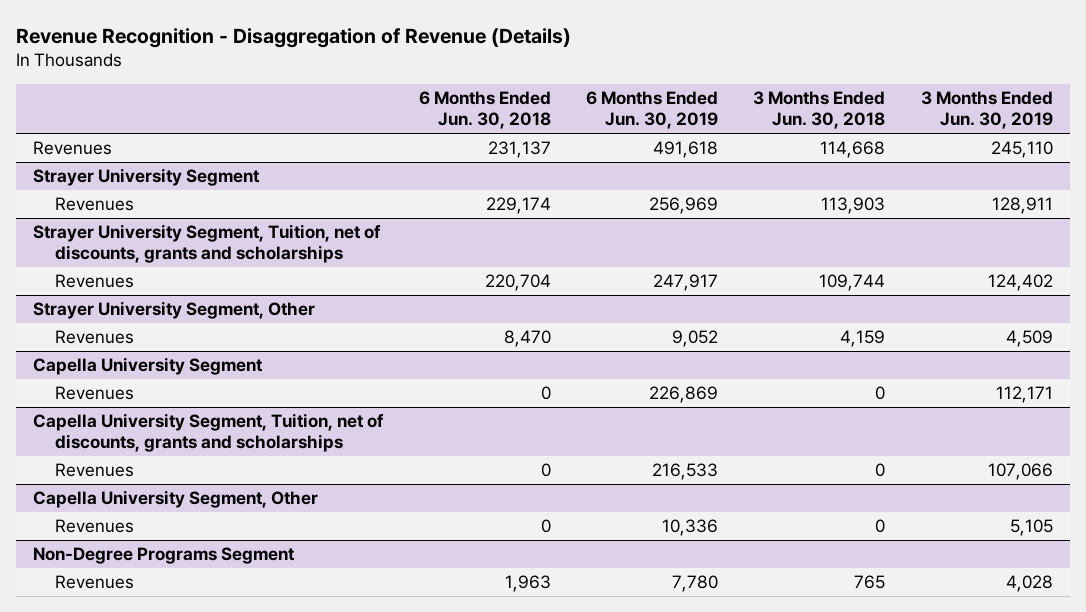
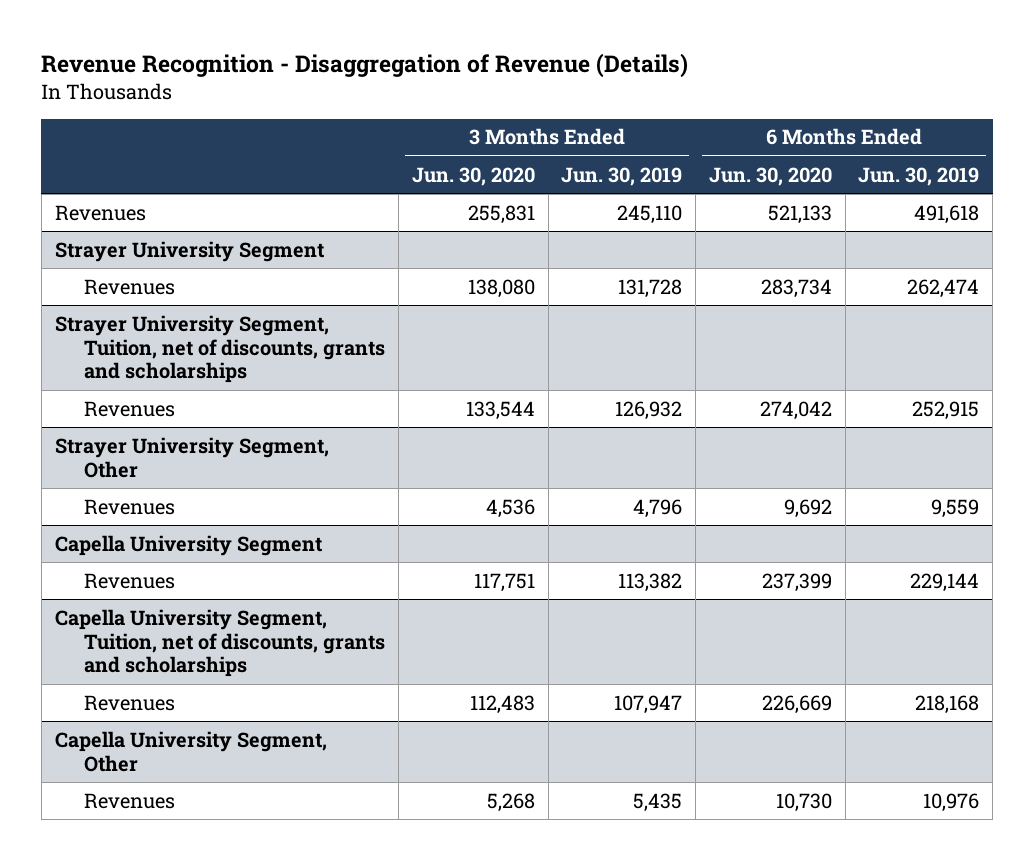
[418,91,551,130] 6 Months Ended Jun. 30, 2018 -> none
[753,91,886,130] 3 Months Ended Jun. 30, 2018 -> none
none -> [411,166,535,186] Jun. 30, 2020
none -> [708,166,832,186] Jun. 30, 2020
[648,197,718,215] 256,969 -> [907,278,980,298] 262,474
[991,197,1053,215] 128,911 -> [618,278,683,298] 131,728
[652,274,718,292] 247,917 -> [912,400,980,420] 252,915
[987,274,1053,292] 124,402 -> [615,400,683,420] 126,932
[671,330,718,348] 9,052 -> [931,498,980,518] 9,559
[1005,330,1053,348] 4,509 -> [633,498,683,518] 4,796
[648,386,718,404] 226,869 -> [910,572,980,592] 229,144
[995,386,1053,404] 112,171 -> [618,572,683,592] 113,382
[651,463,718,481] 216,533 -> [915,694,980,714] 218,168
[987,463,1053,481] 107,066 -> [614,694,683,714] 107,947
[33,547,296,565] Non-Degree Programs Segment -> none
[54,575,134,590] Revenues -> none
[661,519,718,537] 10,336 -> [923,792,980,812] 10,976
[1009,519,1053,537] 5,105 -> [633,792,683,812] 5,435

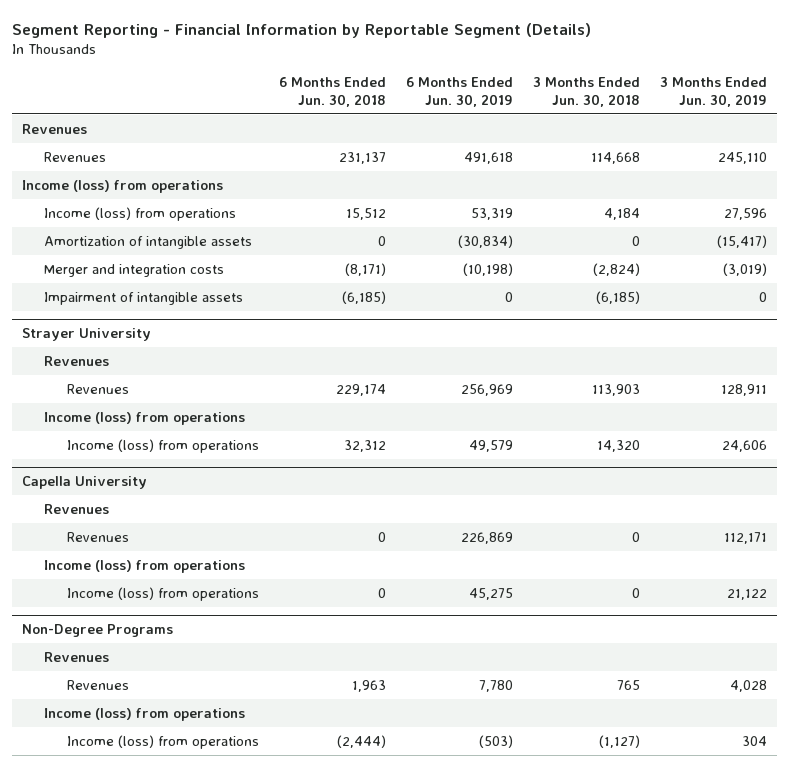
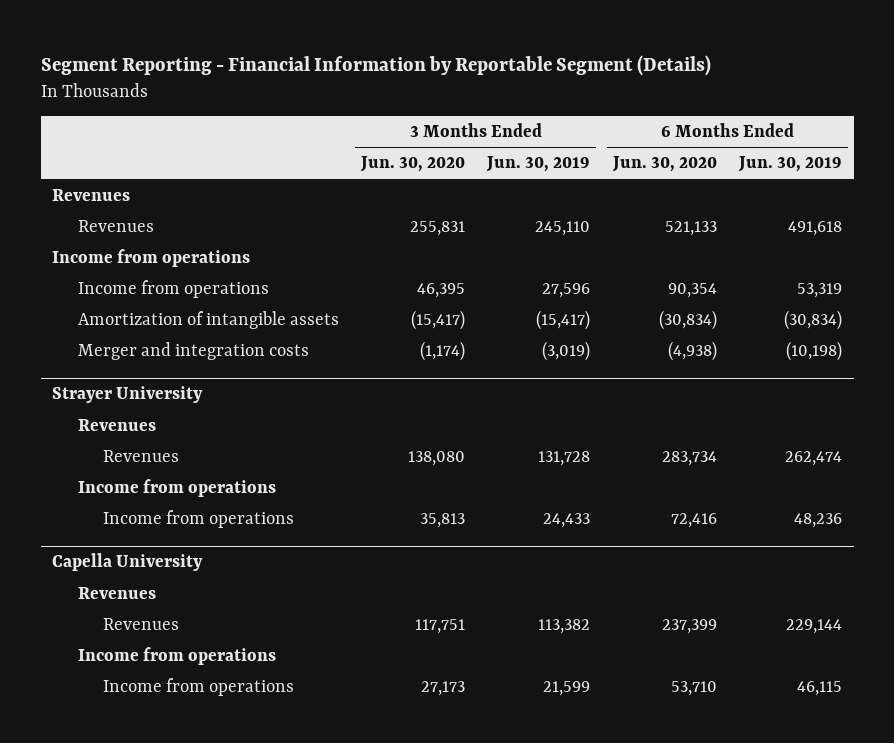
[278,76,386,107] 6 Months Ended Jun. 30, 2018 -> none
[532,76,640,107] 3 Months Ended Jun. 30, 2018 -> none
none -> [360,156,466,173] Jun. 30, 2020
none -> [611,156,717,173] Jun. 30, 2020
[22,179,224,193] Income (loss) from operations -> [51,249,250,268] Income from operations
[44,206,237,221] Income (loss) from operations -> [77,280,269,299] Income from operations
[44,291,244,305] Impairment of intangible assets -> none
[460,383,513,396] 256,969 -> [785,451,843,467] 262,474
[721,383,768,396] 128,911 -> [538,451,591,467] 131,728
[44,411,246,425] Income (loss) from operations -> [77,479,276,498] Income from operations
[66,438,259,453] Income (loss) from operations -> [103,510,295,529] Income from operations
[468,439,513,452] 49,579 -> [794,513,843,529] 48,236
[722,439,768,452] 24,606 -> [543,513,591,529] 24,433
[22,624,174,638] Non-Degree Programs -> none
[44,651,110,662] Revenues -> none
[66,679,129,690] Revenues -> none
[44,707,246,721] Income (loss) from operations -> none
[66,734,259,749] Income (loss) from operations -> none
[460,531,513,544] 226,869 -> [786,619,843,635] 229,144
[724,531,768,544] 112,171 -> [538,619,591,635] 113,382
[44,559,246,573] Income (loss) from operations -> [77,647,276,666] Income from operations
[66,586,259,601] Income (loss) from operations -> [103,678,295,697] Income from operations
[468,587,513,600] 45,275 -> [797,681,843,697] 46,115
[727,588,768,600] 21,122 -> [543,681,591,697] 21,599

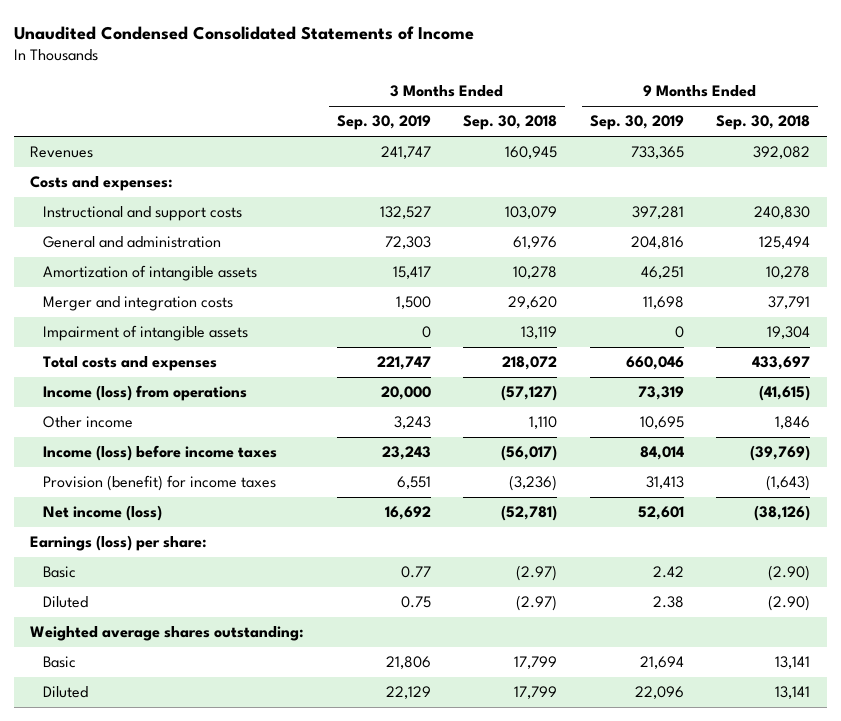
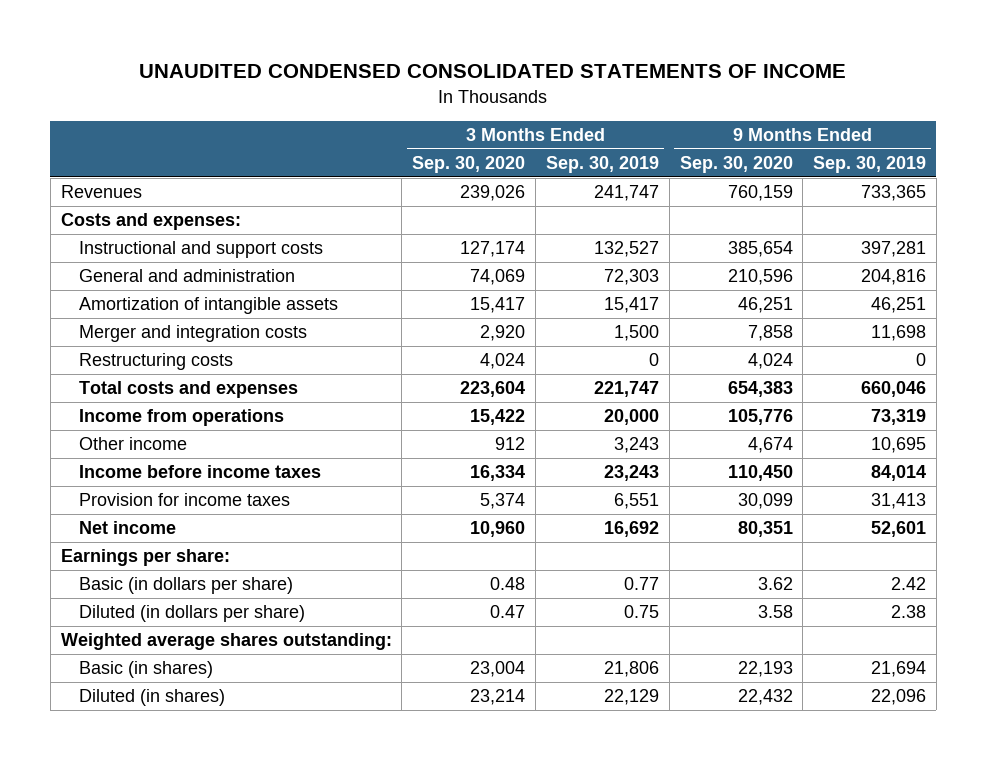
[14,25,475,40] Unaudited Condensed Consolidated Statements of Income -> [139,64,847,79] UNAUDITED CONDENSED CONSOLIDATED STATEMENTS OF INCOME
[463,115,558,131] Sep. 30, 2018 -> none
[716,115,811,131] Sep. 30, 2018 -> none
none -> [412,155,526,173] Sep. 30, 2020
none -> [679,155,793,173] Sep. 30, 2020
[42,325,248,342] Impairment of intangible assets -> none
none -> [79,353,234,371] Restructuring costs
[42,385,247,402] Income (loss) from operations -> [79,409,285,427] Income from operations
[42,445,277,462] Income (loss) before income taxes -> [79,465,322,479] Income before income taxes
[42,475,276,492] Provision (benefit) for income taxes -> [79,493,291,507] Provision for income taxes
[42,505,162,522] Net income (loss) -> [79,521,177,535] Net income
[30,535,208,552] Earnings (loss) per share: -> [60,549,230,567] Earnings per share:
[42,566,76,579] Basic -> [79,577,294,595] Basic (in dollars per share)
[42,596,88,609] Diluted -> [79,605,306,623] Diluted (in dollars per share)
[42,656,76,669] Basic -> [79,661,214,679] Basic (in shares)
[42,686,88,699] Diluted -> [79,689,226,707] Diluted (in shares)

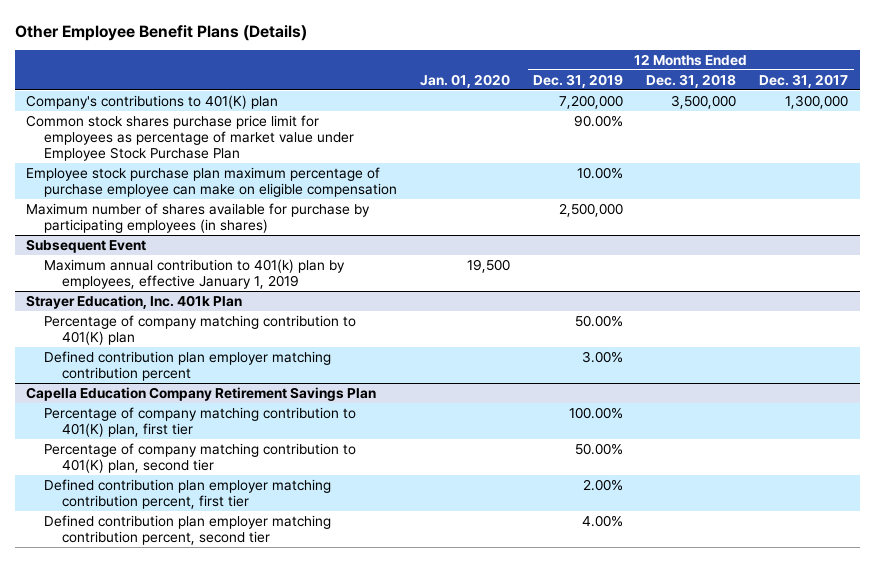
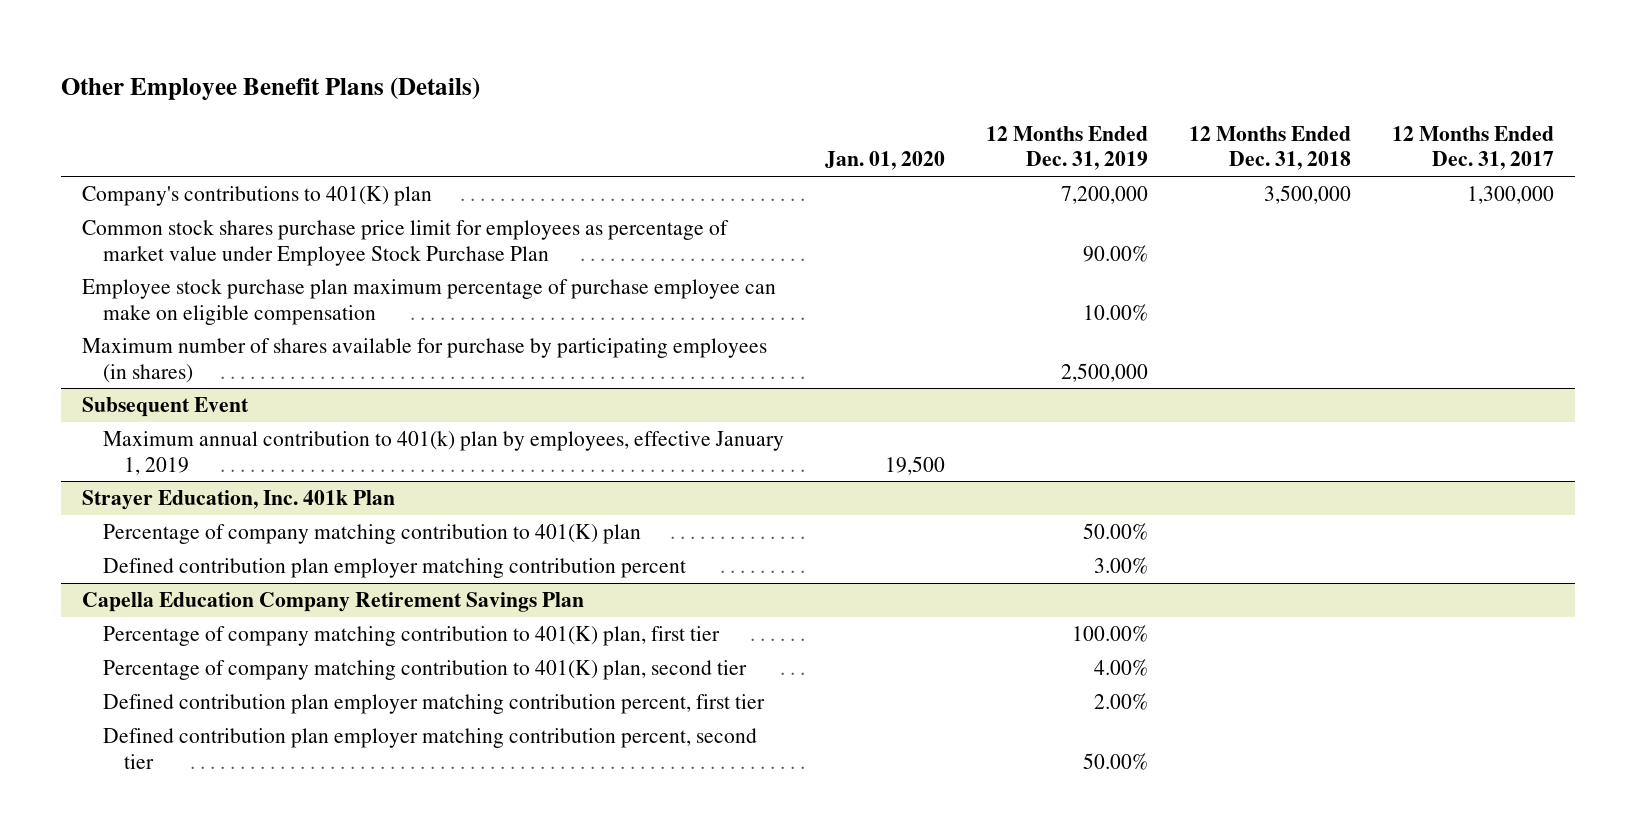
[575,442,624,455] 50.00% -> [1094,659,1149,677] 4.00%
[582,514,624,527] 4.00% -> [1083,752,1149,770] 50.00%

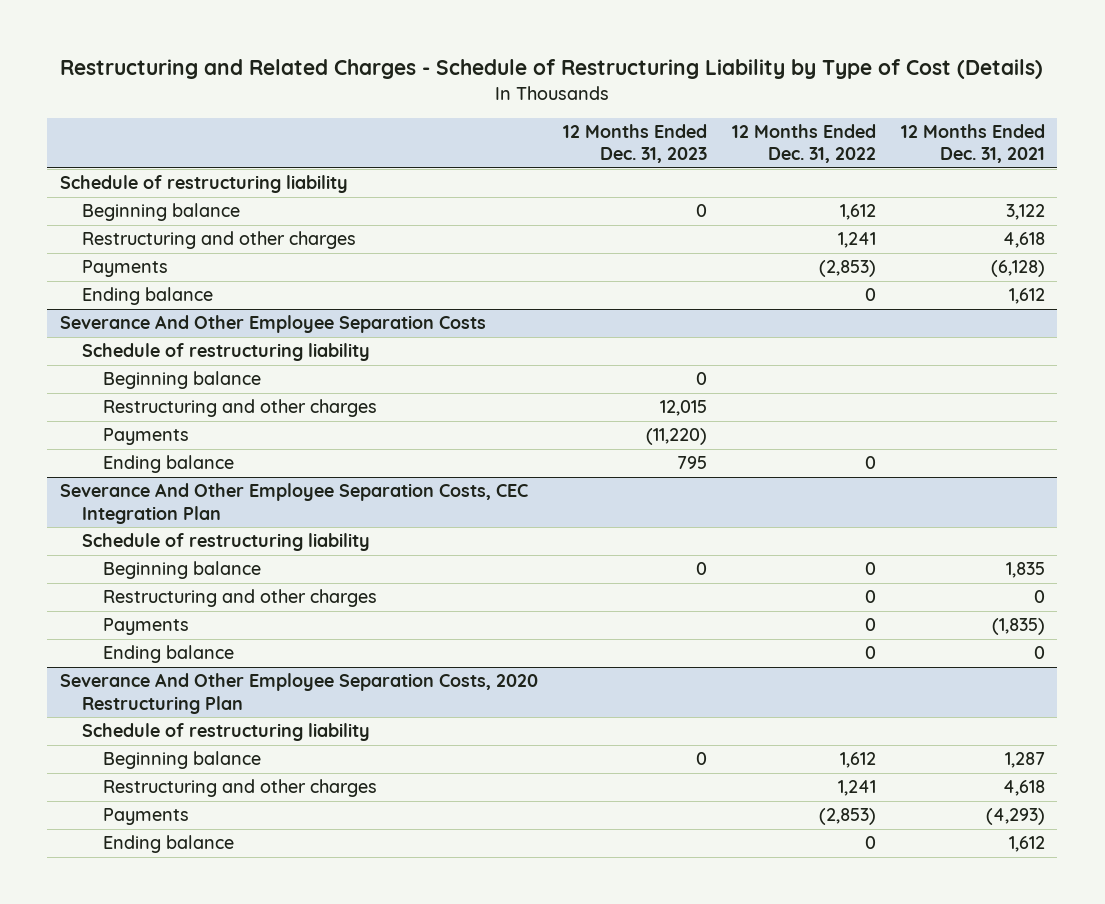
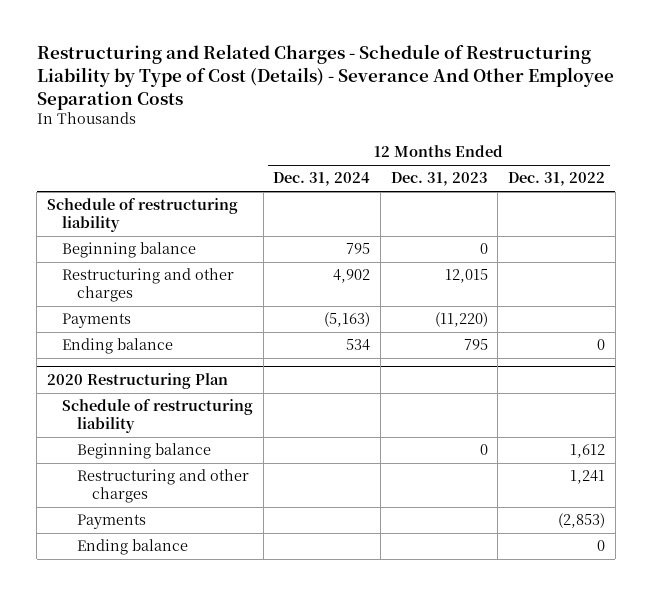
[60,59,1044,80] Restructuring and Related Charges - Schedule of Restructuring Liability by Type of Cost (Details) -> [36,44,614,110] Restructuring and Related Charges - Schedule of Restructuring Liability by Type of Cost (Details) - Severance And Other Employee Separation Costs
[900,124,1045,164] 12 Months Ended Dec. 31, 2021 -> none
none -> [273,172,371,187] Dec. 31, 2024
[81,203,240,222] Beginning balance -> none
[81,231,356,250] Restructuring and other charges -> none
[81,260,168,278] Payments -> none
[81,287,213,306] Ending balance -> none
[59,315,486,334] Severance And Other Employee Separation Costs -> none
[81,343,370,362] Schedule of restructuring liability -> none
[59,483,528,524] Severance And Other Employee Separation Costs, CEC Integration Plan -> none
[81,533,370,552] Schedule of restructuring liability -> none
[103,561,262,580] Beginning balance -> none
[103,589,378,608] Restructuring and other charges -> none
[103,618,190,636] Payments -> none
[103,645,235,664] Ending balance -> none
[59,673,538,714] Severance And Other Employee Separation Costs, 2020 Restructuring Plan -> none
none -> [46,373,228,390] 2020 Restructuring Plan

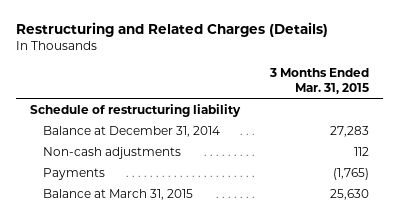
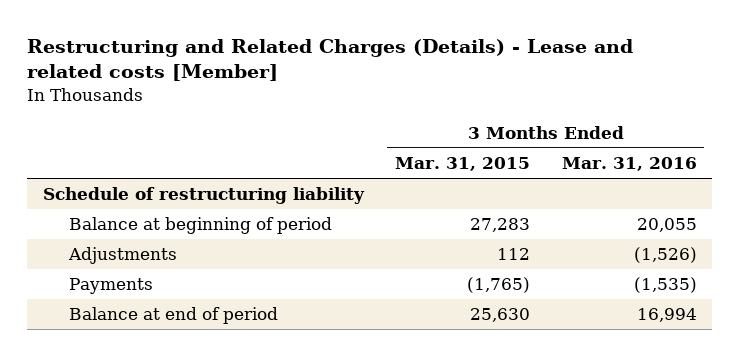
[15,22,328,38] Restructuring and Related Charges (Details) -> [26,38,633,82] Restructuring and Related Charges (Details) - Lease and related costs [Member]
none -> [561,156,697,171] Mar. 31, 2016
[43,125,221,137] Balance at December 31, 2014 -> [68,217,332,235] Balance at beginning of period
[43,146,182,159] Non-cash adjustments -> [67,247,177,265] Adjustments
[43,188,194,200] Balance at March 31, 2015 -> [68,307,278,325] Balance at end of period

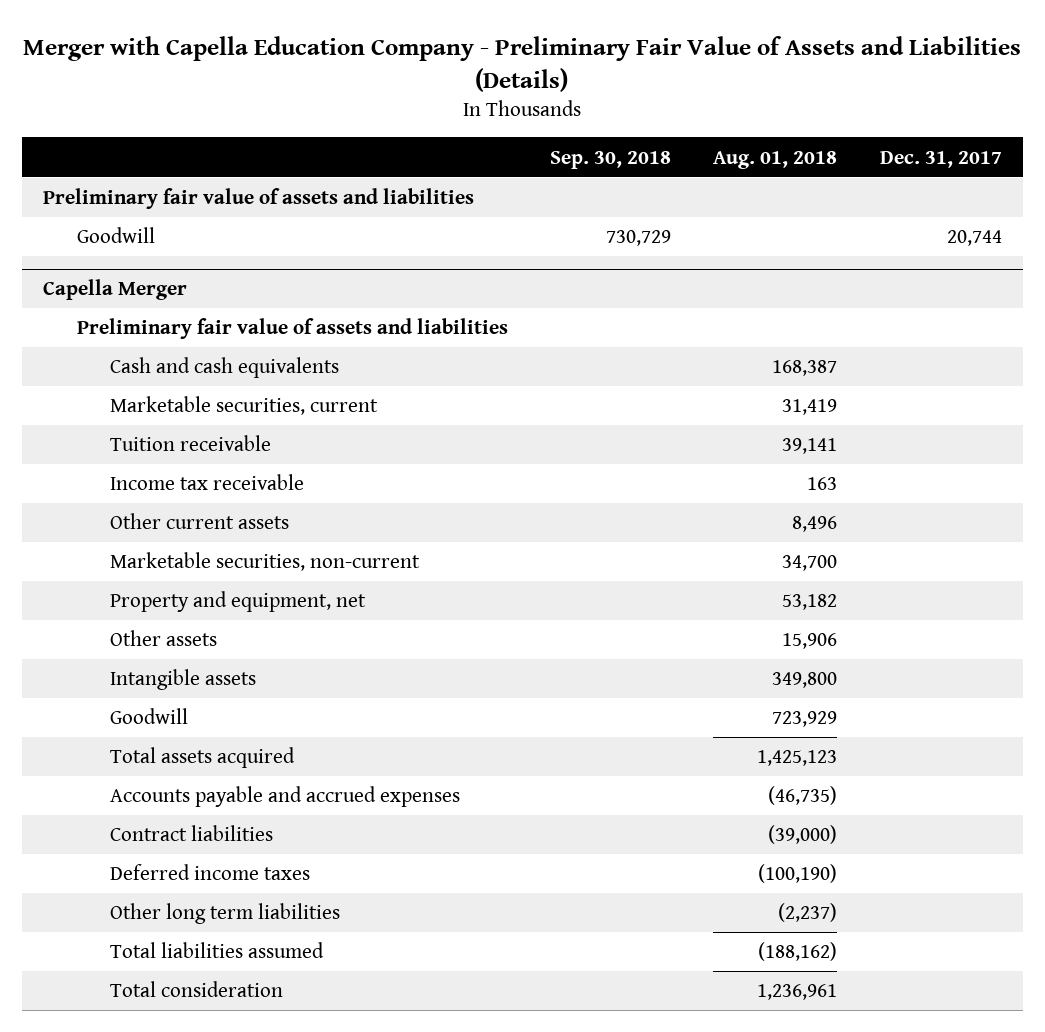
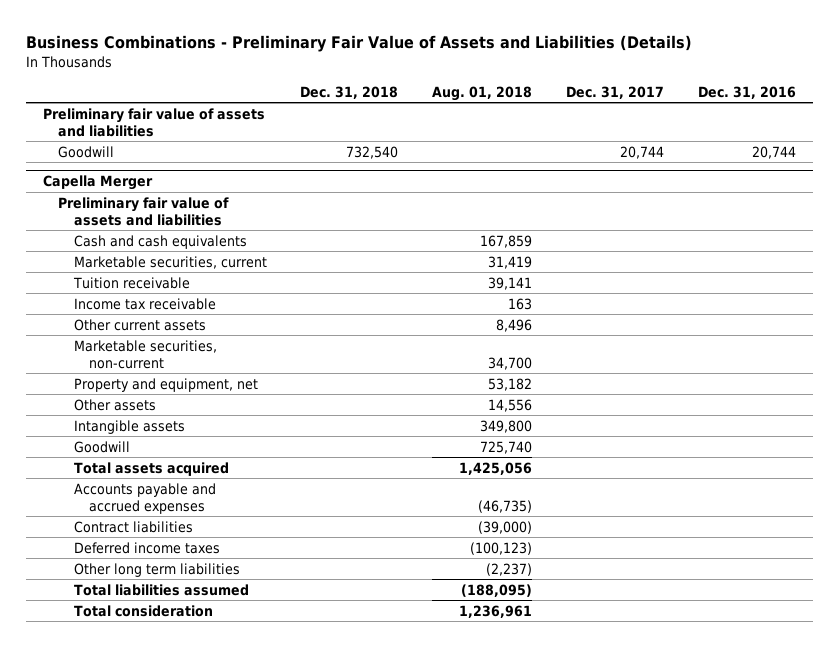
[23,36,1022,92] Merger with Capella Education Company - Preliminary Fair Value of Assets and Liabilities (Details) -> [26,34,693,52] Business Combinations - Preliminary Fair Value of Assets and Liabilities (Details)
[549,150,671,169] Sep. 30, 2018 -> none
none -> [300,85,399,99] Dec. 31, 2018
none -> [698,85,797,99] Dec. 31, 2016
[772,360,838,377] 168,387 -> [480,234,533,248] 167,859
[782,633,838,650] 15,906 -> [488,398,533,412] 14,556
[772,711,838,728] 723,929 -> [480,440,533,454] 725,740
[757,750,838,767] 1,425,123 -> [459,461,533,475] 1,425,056
[758,864,838,884] (100,190) -> [470,541,533,555] (100,123)
[758,942,838,962] (188,162) -> [461,583,533,597] (188,095)

